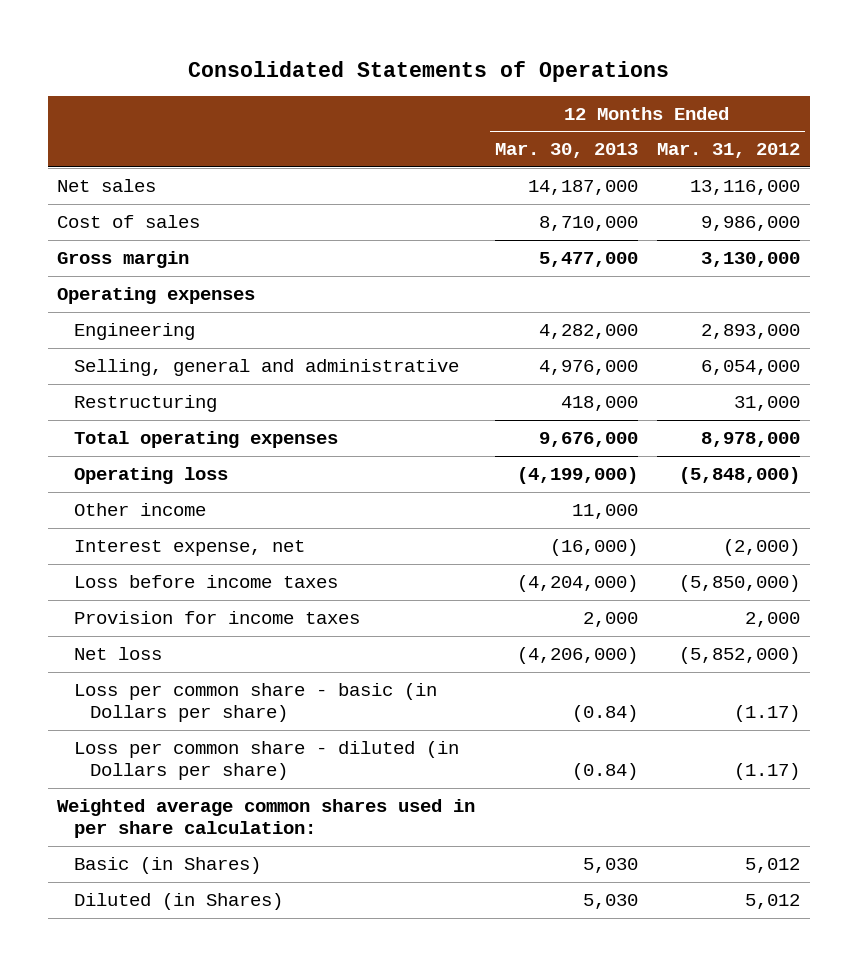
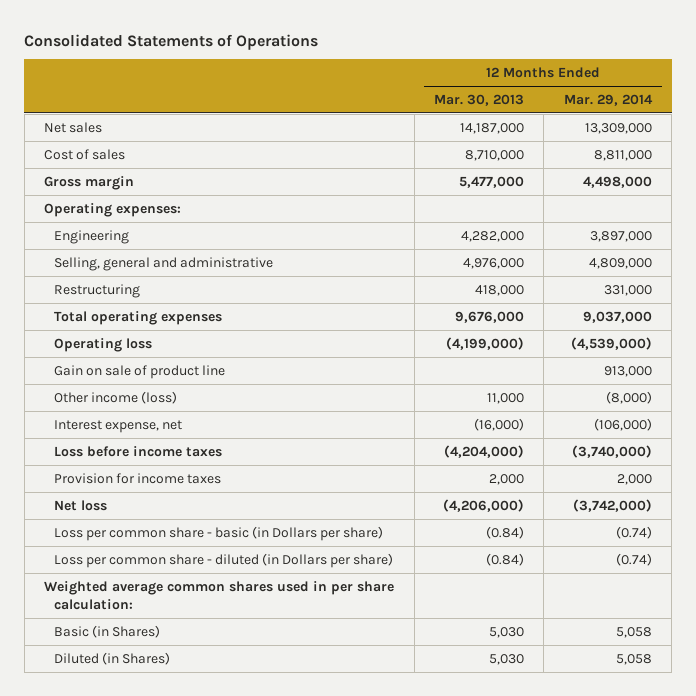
[657,143,801,159] Mar. 31, 2012 -> none
none -> [563,93,653,106] Mar. 29, 2014
[57,286,256,304] Operating expenses -> [44,202,182,217] Operating expenses:
none -> [53,364,225,379] Gain on sale of product line
[73,502,206,516] Other income -> [53,390,177,404] Other income (loss)

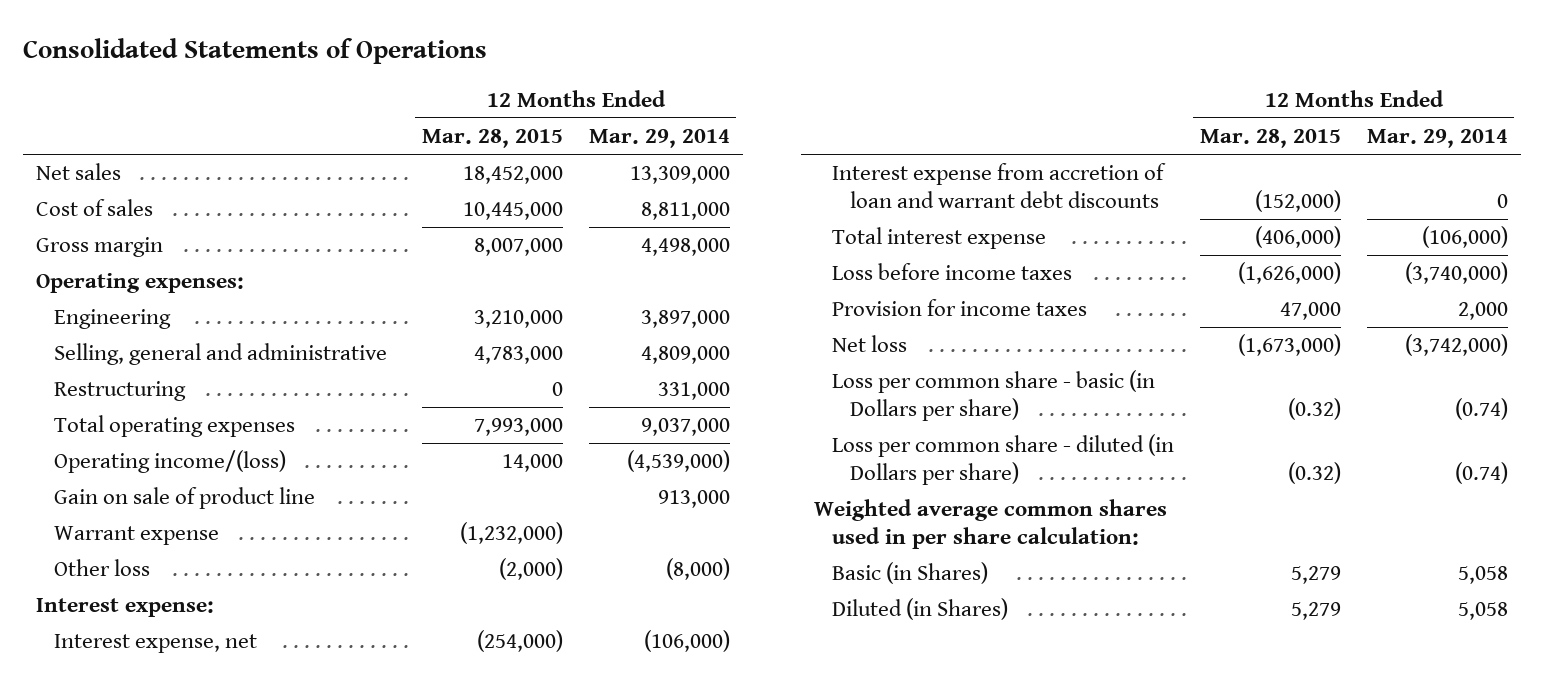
[433,93,524,106] Mar. 30, 2013 -> none
none -> [421,129,563,149] Mar. 28, 2015
[53,337,152,352] Operating loss -> [53,450,286,474] Operating income/(loss)
none -> [53,526,219,546] Warrant expense
[53,390,177,404] Other income (loss) -> [53,559,150,577] Other loss
none -> [35,598,214,618] Interest expense:
none -> [831,163,1166,209] Interest expense from accretion of loan and warrant debt discounts
none -> [831,227,1046,250] Total interest expense

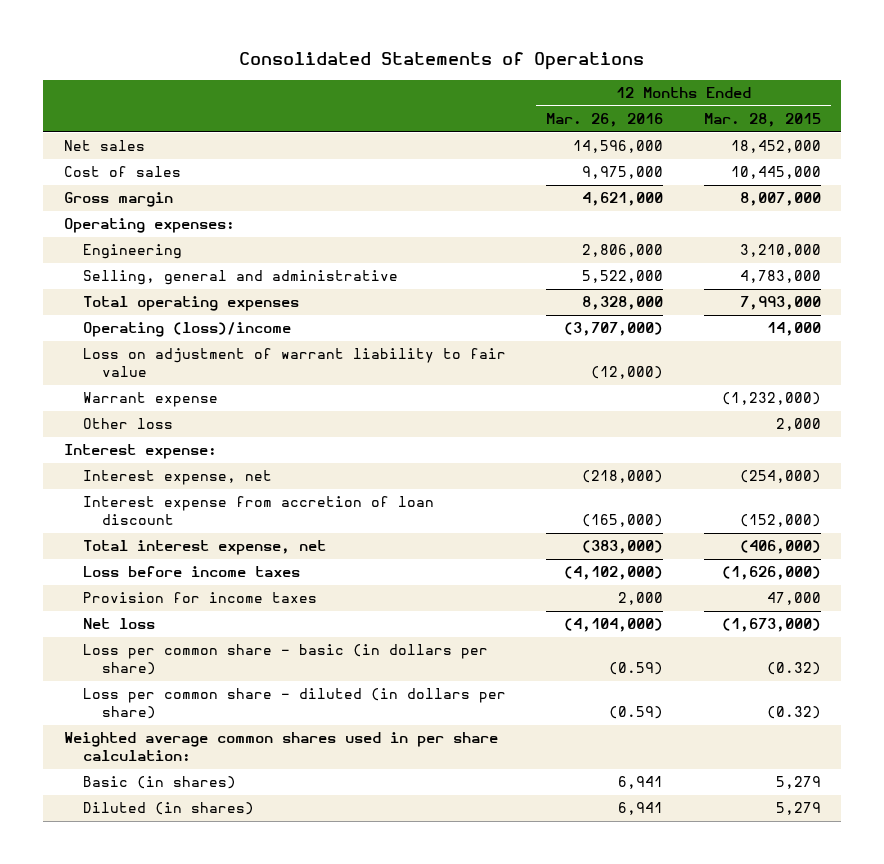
[588,129,730,149] Mar. 29, 2014 -> none
none -> [546,112,664,127] Mar. 26, 2016
[53,381,186,402] Restructuring -> none
[53,487,315,510] Gain on sale of product line -> none
[53,450,286,474] Operating income/(loss) -> [82,322,291,338] Operating (loss)/income
none -> [82,348,506,378] Loss on adjustment of warrant liability to fair value
[498,558,563,581] (2,000) -> [775,418,821,432] 2,000
[831,163,1166,209] Interest expense from accretion of loan and warrant debt discounts -> [82,496,434,526] Interest expense from accretion of loan discount
[831,227,1046,250] Total interest expense -> [82,540,326,556] Total interest expense, net
[831,370,1155,422] Loss per common share - basic (in Dollars per share) -> [82,644,488,676] Loss per common share - basic (in dollars per share)
[831,434,1174,486] Loss per common share - diluted (in Dollars per share) -> [82,688,506,720] Loss per common share - diluted (in dollars per share)
[831,562,988,585] Basic (in Shares) -> [82,776,236,790] Basic (in shares)
[831,598,1008,621] Diluted (in Shares) -> [82,802,254,816] Diluted (in shares)

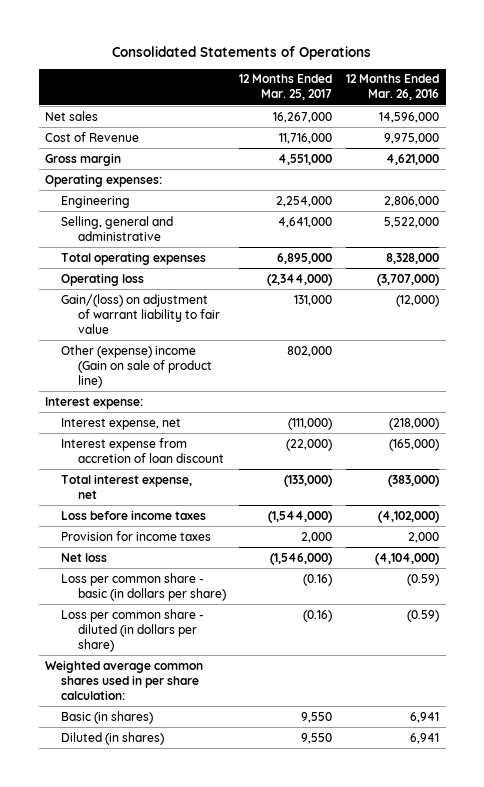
[703,112,821,127] Mar. 28, 2015 -> none
none -> [239,74,333,101] 12 Months Ended Mar. 25, 2017
[63,166,181,178] Cost of sales -> [45,131,140,142] Cost of Revenue
[82,392,218,408] Warrant expense -> none
[82,418,173,430] Other loss -> none
[82,322,291,338] Operating (loss)/income -> [61,272,145,286] Operating loss
[82,348,506,378] Loss on adjustment of warrant liability to fair value -> [61,293,220,334] Gain/(loss) on adjustment of warrant liability to fair value
none -> [61,344,212,388] Other (expense) income (Gain on sale of product line)

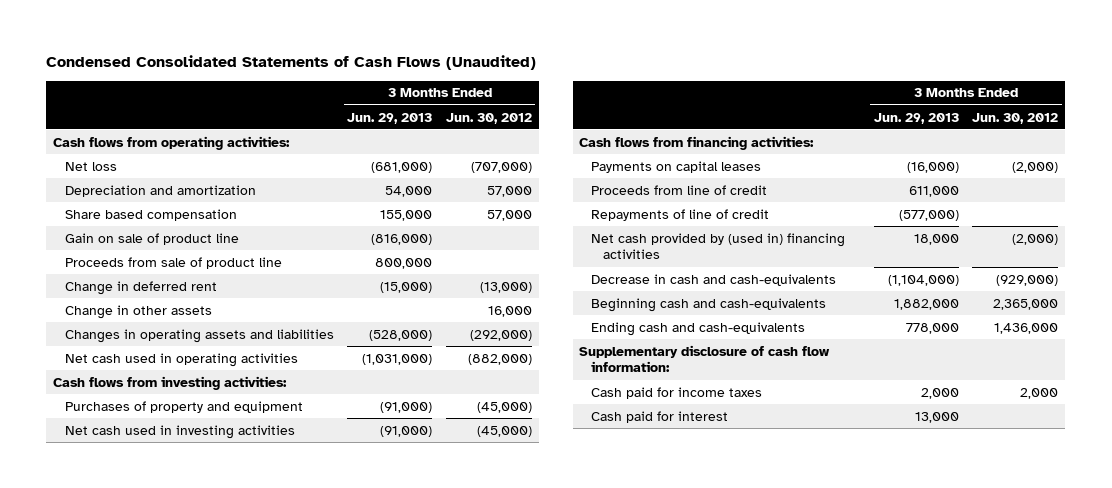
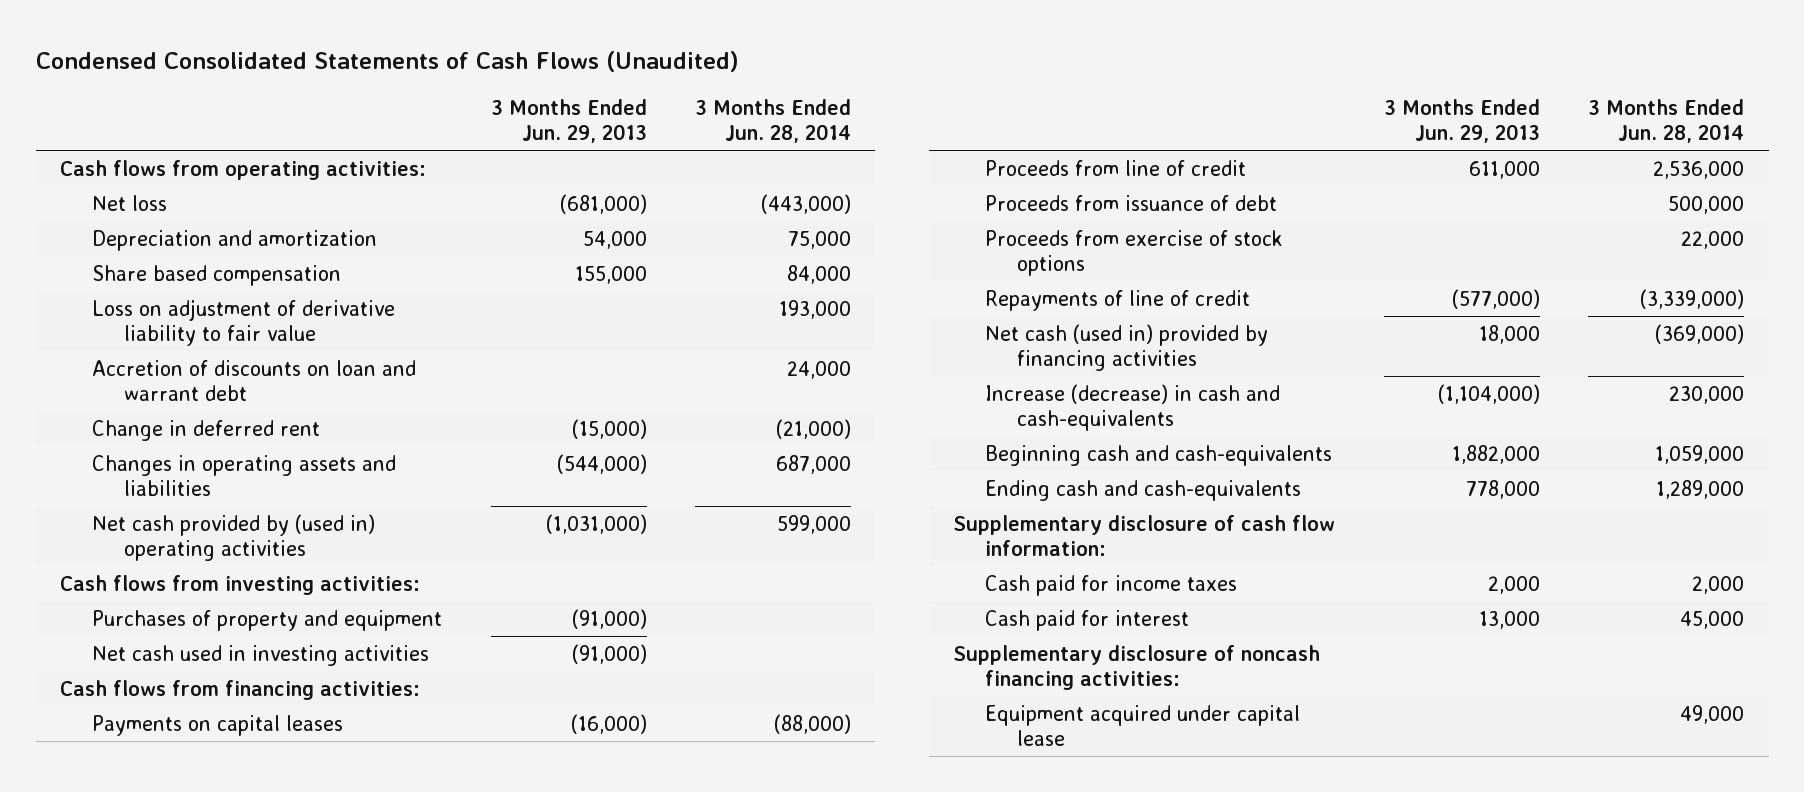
[446,112,533,124] Jun. 30, 2012 -> none
none -> [695,99,852,143] 3 Months Ended Jun. 28, 2014
[64,232,239,245] Gain on sale of product line -> none
[64,256,282,269] Proceeds from sale of product line -> none
none -> [91,298,395,346] Loss on adjustment of derivative liability to fair value
none -> [91,359,416,401] Accretion of discounts on loan and warrant debt
[64,304,212,319] Change in other assets -> none
[369,329,433,341] (528,000) -> [556,453,647,474] (544,000)
[64,352,298,367] Net cash used in operating activities -> [91,513,375,561] Net cash provided by (used in) operating activities
none -> [985,194,1278,211] Proceeds from issuance of debt
none -> [985,229,1284,276] Proceeds from exercise of stock options
[591,232,846,260] Net cash provided by (used in) financing activities -> [985,323,1269,371] Net cash (used in) provided by financing activities
[591,273,837,286] Decrease in cash and cash-equivalents -> [985,383,1281,431] Increase (decrease) in cash and cash-equivalents
none -> [953,644,1321,690] Supplementary disclosure of noncash financing activities:
none -> [985,704,1301,746] Equipment acquired under capital lease

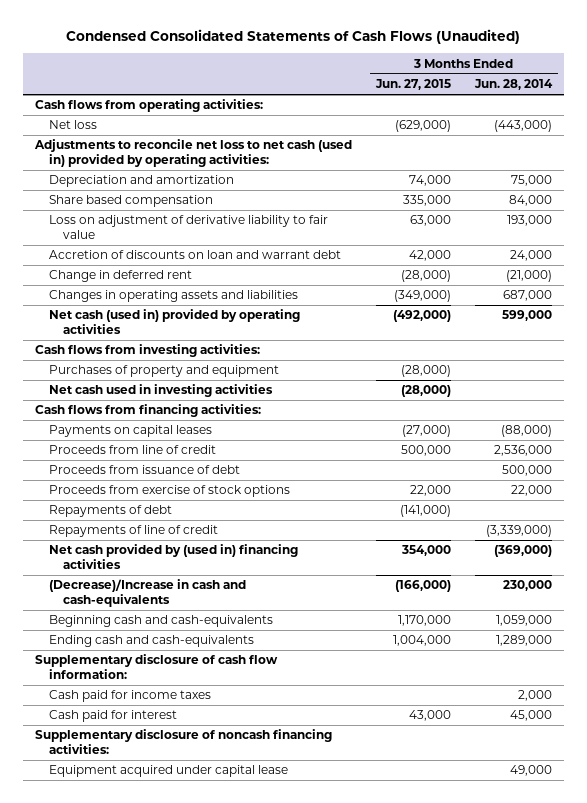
[490,99,647,143] 3 Months Ended Jun. 29, 2013 -> none
none -> [374,78,451,90] Jun. 27, 2015
none -> [33,139,352,167] Adjustments to reconcile net loss to net cash (used in) provided by operating activities:
[91,513,375,561] Net cash provided by (used in) operating activities -> [48,309,300,334] Net cash (used in) provided by operating activities
none -> [48,505,172,518] Repayments of debt
[985,323,1269,371] Net cash (used in) provided by financing activities -> [48,544,298,569] Net cash provided by (used in) financing activities
[985,383,1281,431] Increase (decrease) in cash and cash-equivalents -> [48,579,246,607] (Decrease)/Increase in cash and cash-equivalents

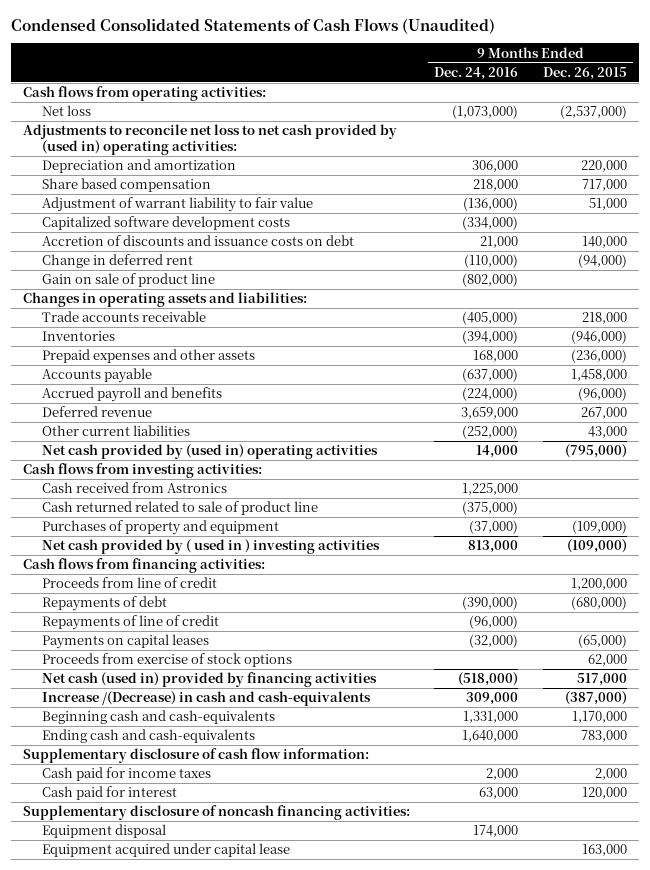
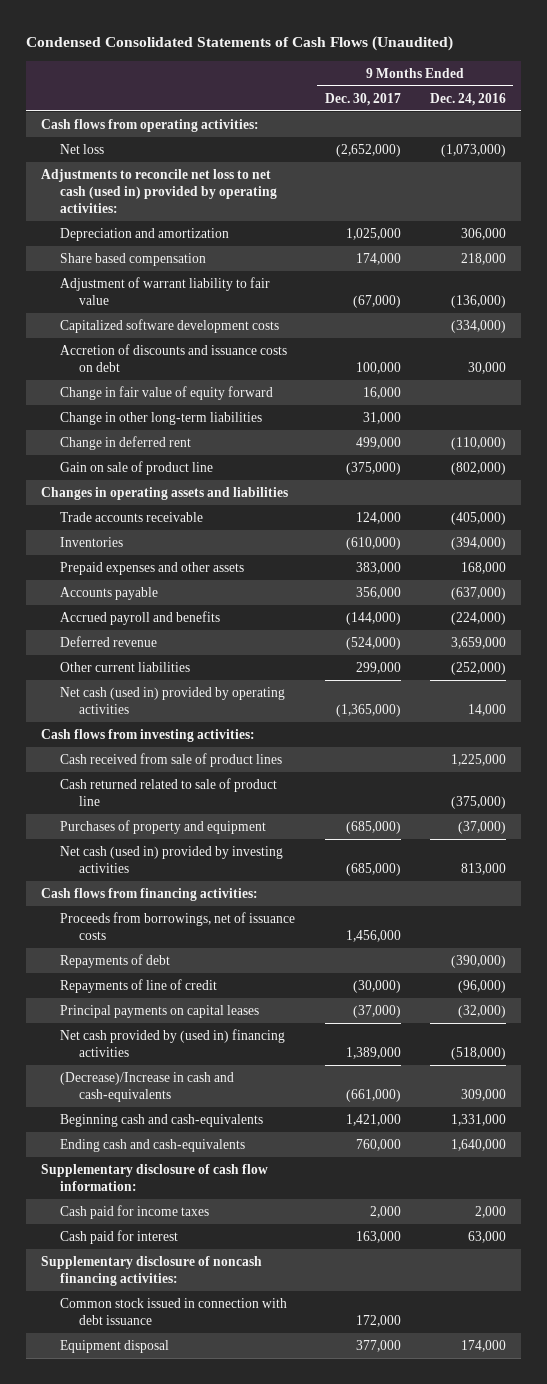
[542,66,627,80] Dec. 26, 2015 -> none
none -> [324,92,401,106] Dec. 30, 2017
[22,124,397,156] Adjustments to reconcile net loss to net cash provided by (used in) operating activities: -> [40,168,278,214] Adjustments to reconcile net loss to net cash (used in) provided by operating activities:
[480,236,519,249] 21,000 -> [467,362,506,375] 30,000
none -> [60,385,274,400] Change in fair value of equity forward
none -> [60,411,263,425] Change in other long-term liabilities
[22,292,307,308] Changes in operating assets and liabilities: -> [40,486,288,500] Changes in operating assets and liabilities
[42,444,379,460] Net cash provided by (used in) operating activities -> [60,686,286,715] Net cash (used in) provided by operating activities
[42,482,228,494] Cash received from Astronics -> [60,752,283,767] Cash received from sale of product lines
[42,539,381,555] Net cash provided by ( used in ) investing activities -> [60,845,284,874] Net cash (used in) provided by investing activities
[42,577,218,589] Proceeds from line of credit -> none
none -> [60,911,296,941] Proceeds from borrowings, net of issuance costs
[42,653,293,668] Proceeds from exercise of stock options -> none
[42,634,210,650] Payments on capital leases -> [60,1004,260,1018] Principal payments on capital leases
[42,672,378,688] Net cash (used in) provided by financing activities -> [60,1028,286,1058] Net cash provided by (used in) financing activities
[42,691,372,707] Increase /(Decrease) in cash and cash-equivalents -> [60,1071,235,1103] (Decrease)/Increase in cash and cash-equivalents
none -> [60,1297,288,1326] Common stock issued in connection with debt issuance
[42,843,291,858] Equipment acquired under capital lease -> none

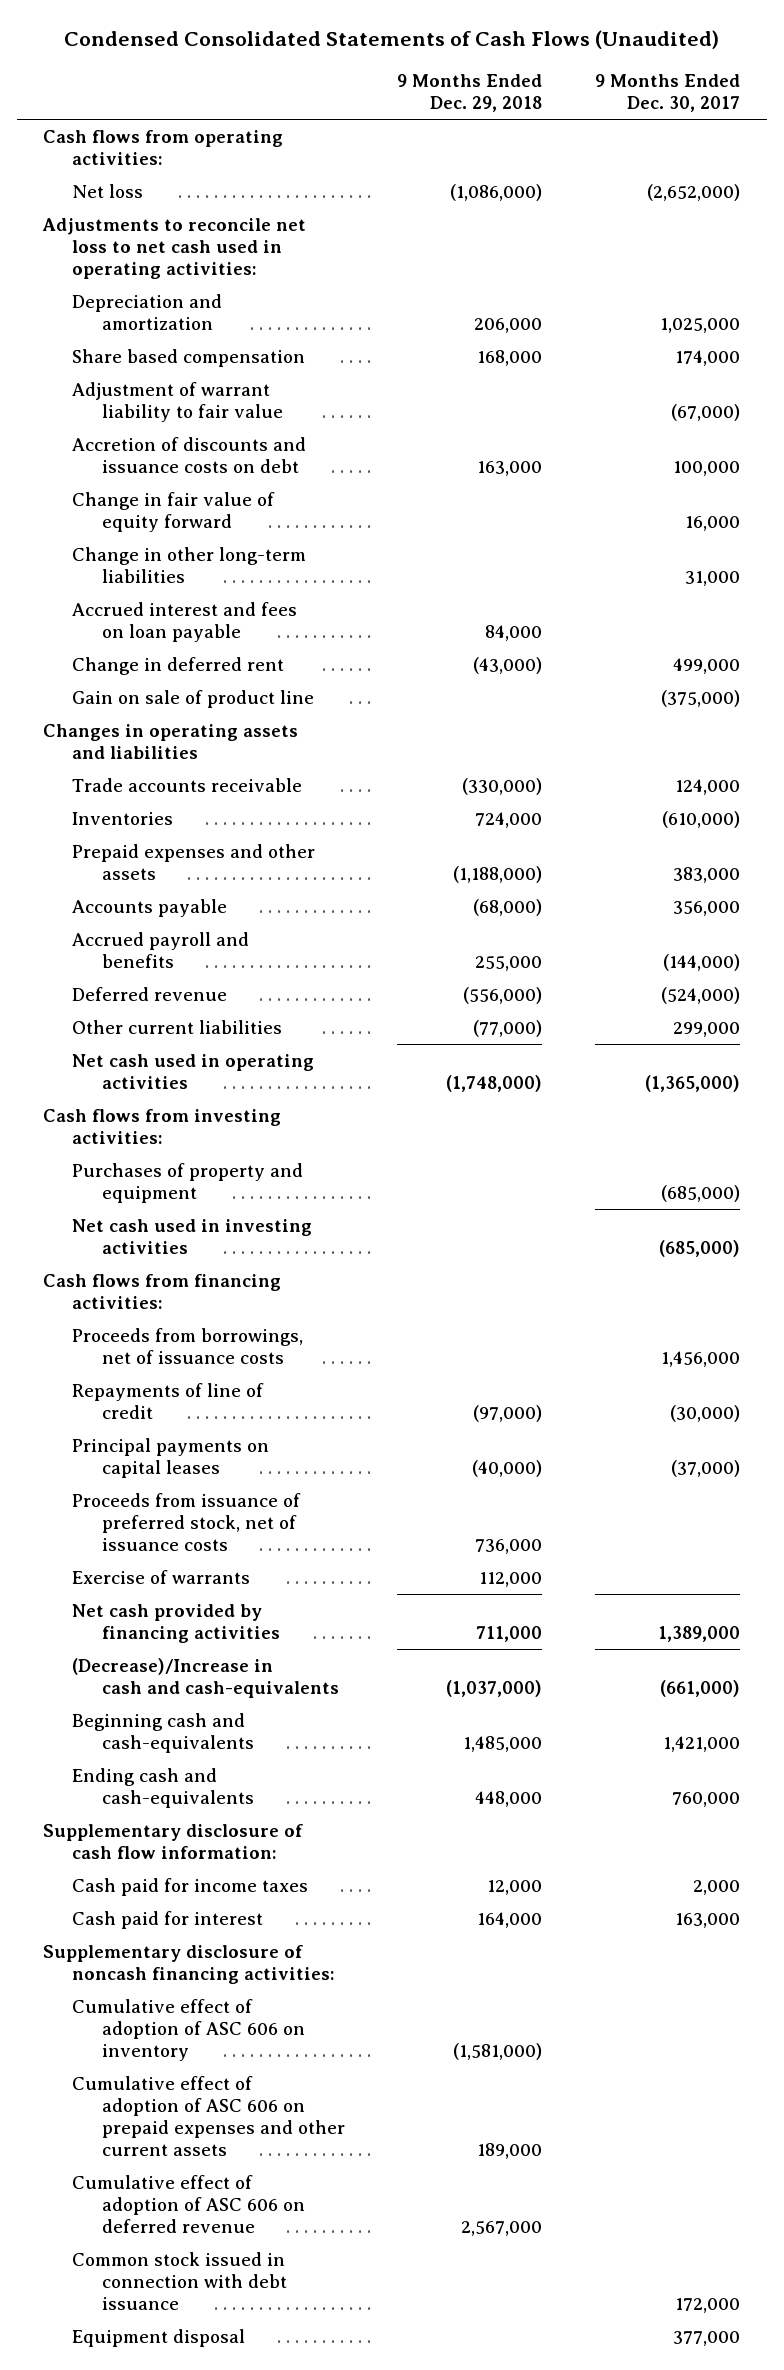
[429,92,506,106] Dec. 24, 2016 -> none
none -> [397,74,543,113] 9 Months Ended Dec. 29, 2018
[40,168,278,214] Adjustments to reconcile net loss to net cash (used in) provided by operating activities: -> [42,217,307,279] Adjustments to reconcile net loss to net cash used in operating activities:
[60,318,280,333] Capitalized software development costs -> none
none -> [72,601,298,642] Accrued interest and fees on loan payable
[60,686,286,715] Net cash (used in) provided by operating activities -> [72,1053,315,1089] Net cash used in operating activities
[60,752,283,767] Cash received from sale of product lines -> none
[60,777,278,807] Cash returned related to sale of product line -> none
[60,845,284,874] Net cash (used in) provided by investing activities -> [72,1218,313,1254] Net cash used in investing activities
[60,953,171,968] Repayments of debt -> none
none -> [72,1492,302,1551] Proceeds from issuance of preferred stock, net of issuance costs
none -> [72,1569,251,1584] Exercise of warrants
[60,1028,286,1058] Net cash provided by (used in) financing activities -> [72,1603,280,1643] Net cash provided by financing activities
none -> [72,1998,305,2061] Cumulative effect of adoption of ASC 606 on inventory
none -> [72,2075,345,2156] Cumulative effect of adoption of ASC 606 on prepaid expenses and other current assets
none -> [72,2174,305,2233] Cumulative effect of adoption of ASC 606 on deferred revenue

